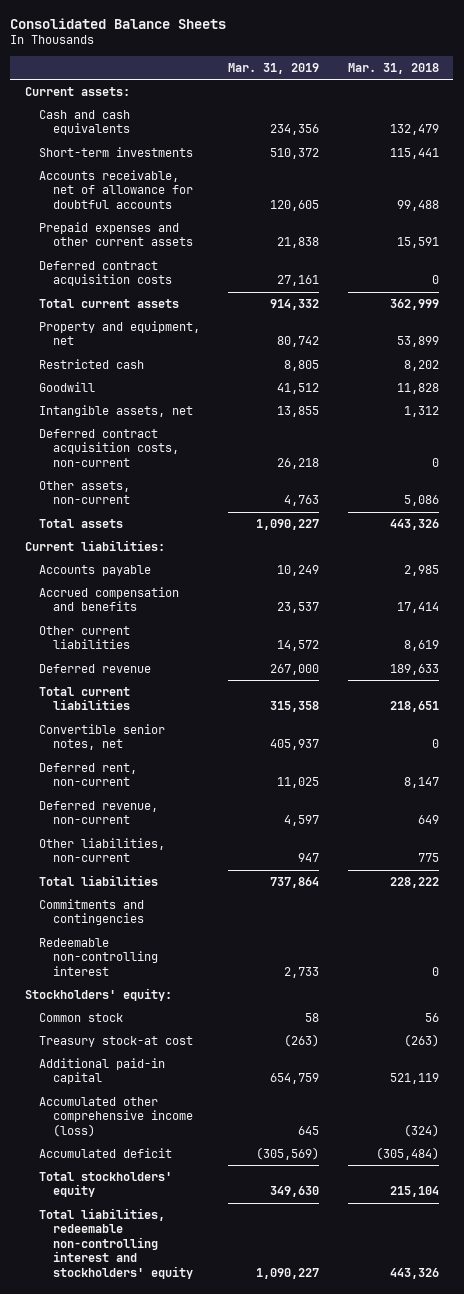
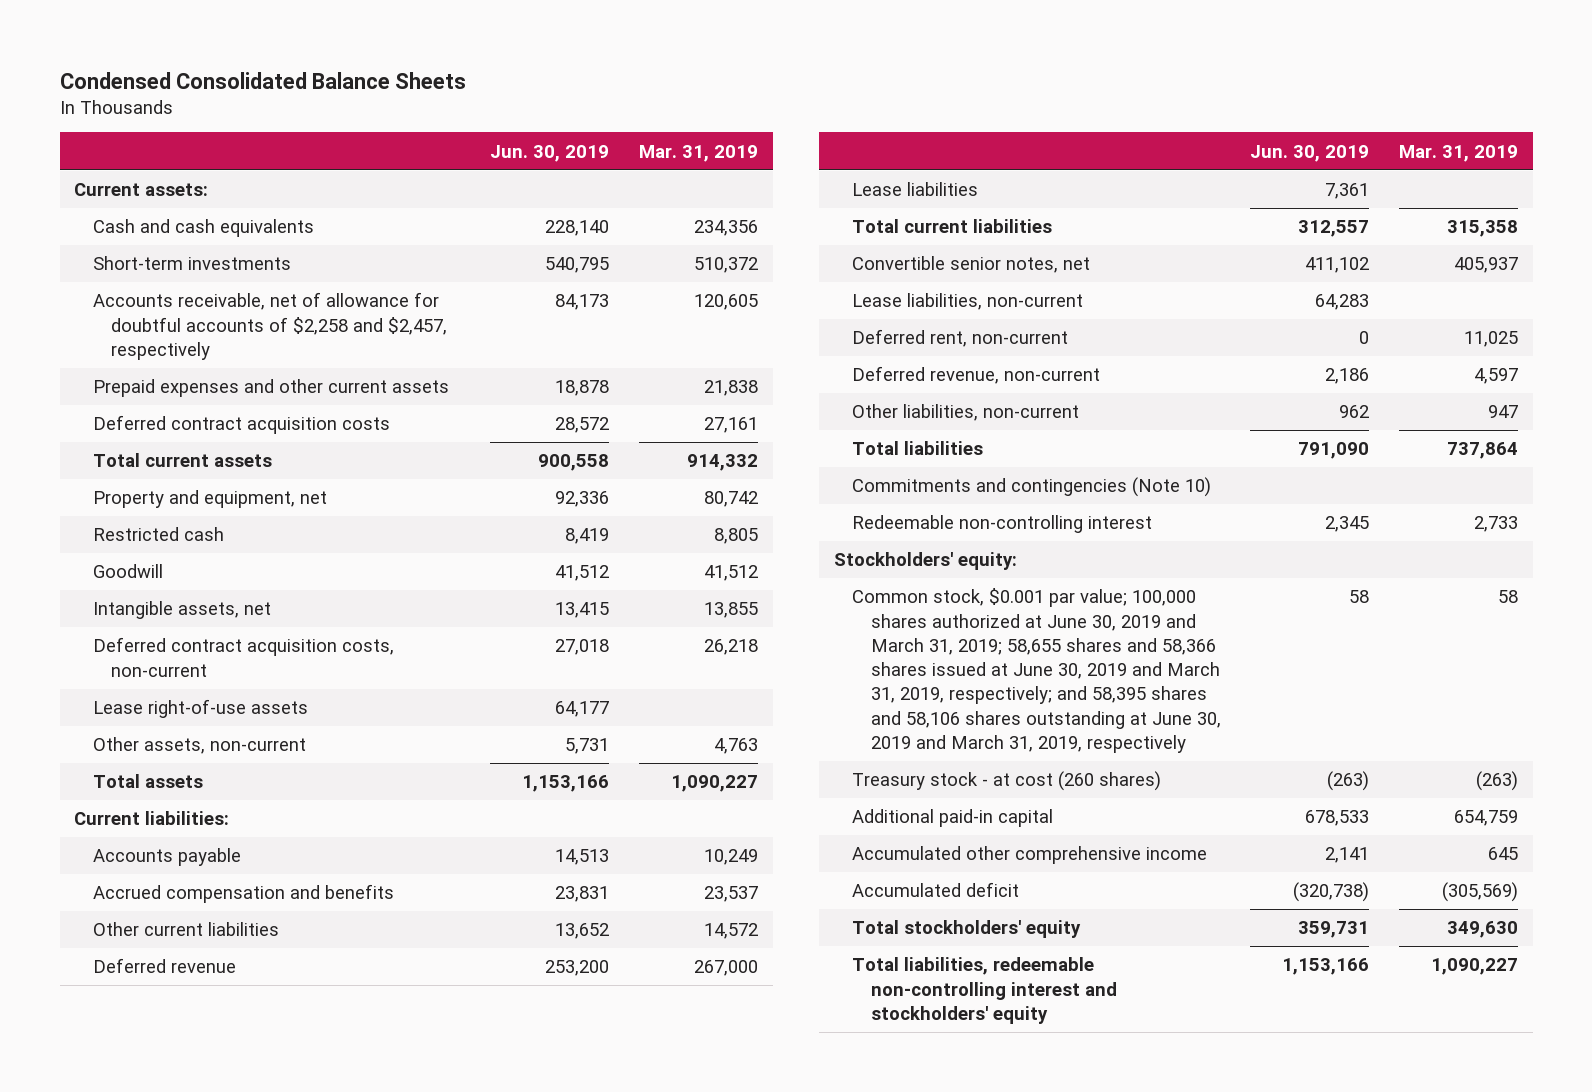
[10,17,227,29] Consolidated Balance Sheets -> [59,71,466,89] Condensed Consolidated Balance Sheets
[348,62,440,74] Mar. 31, 2018 -> none
none -> [490,144,610,162] Jun. 30, 2019
[38,169,193,209] Accounts receivable, net of allowance for doubtful accounts -> [92,292,447,360] Accounts receivable, net of allowance for doubtful accounts of $2,258 and $2,457, respectively
none -> [92,699,308,719] Lease right-of-use assets
none -> [852,182,979,197] Lease liabilities
none -> [852,293,1084,311] Lease liabilities, non-current
[38,898,144,926] Commitments and contingencies -> [852,477,1212,498] Commitments and contingencies (Note 10)
[38,1012,123,1022] Common stock -> [852,588,1221,753] Common stock, $0.001 par value; 100,000 shares authorized at June 30, 2019 and March 31, 2019; 58,655 shares and 58,366 shares issued at June 30, 2019 and March 31, 2019, respectively; and 58,395 shares and 58,106 shares outstanding at June 30, 2019 and March 31, 2019, respectively
[38,1035,193,1047] Treasury stock-at cost -> [852,771,1162,792] Treasury stock - at cost (260 shares)
[38,1096,193,1137] Accumulated other comprehensive income (loss) -> [852,846,1208,865] Accumulated other comprehensive income

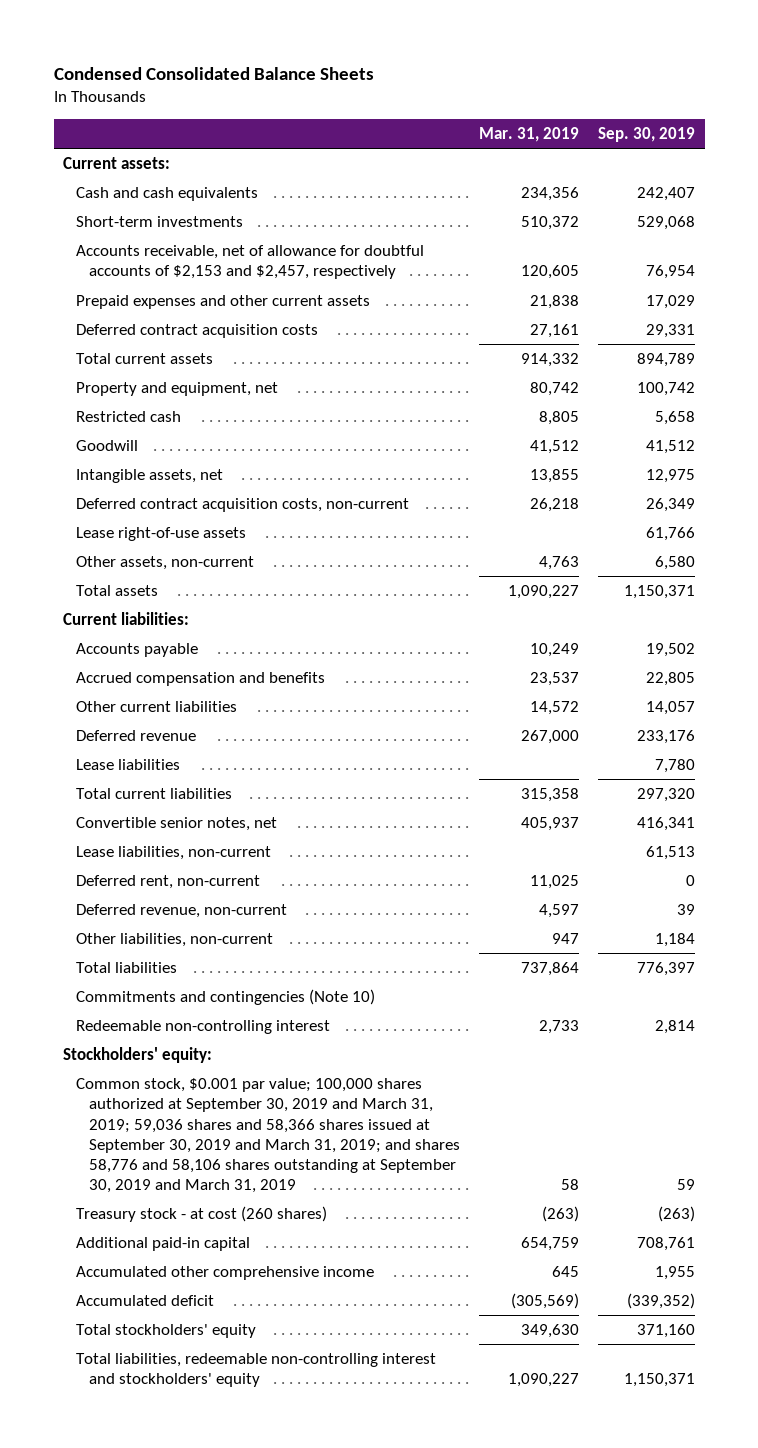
[490,144,610,162] Jun. 30, 2019 -> none
none -> [598,126,696,142] Sep. 30, 2019
[92,292,447,360] Accounts receivable, net of allowance for doubtful accounts of $2,258 and $2,457, respectively -> [76,245,425,280] Accounts receivable, net of allowance for doubtful accounts of $2,153 and $2,457, respectively
[852,588,1221,753] Common stock, $0.001 par value; 100,000 shares authorized at June 30, 2019 and March 31, 2019; 58,655 shares and 58,366 shares issued at June 30, 2019 and March 31, 2019, respectively; and 58,395 shares and 58,106 shares outstanding at June 30, 2019 and March 31, 2019, respectively -> [76,1078,460,1194] Common stock, $0.001 par value; 100,000 shares authorized at September 30, 2019 and March 31, 2019; 59,036 shares and 58,366 shares issued at September 30, 2019 and March 31, 2019; and shares 58,776 and 58,106 shares outstanding at September 30, 2019 and March 31, 2019

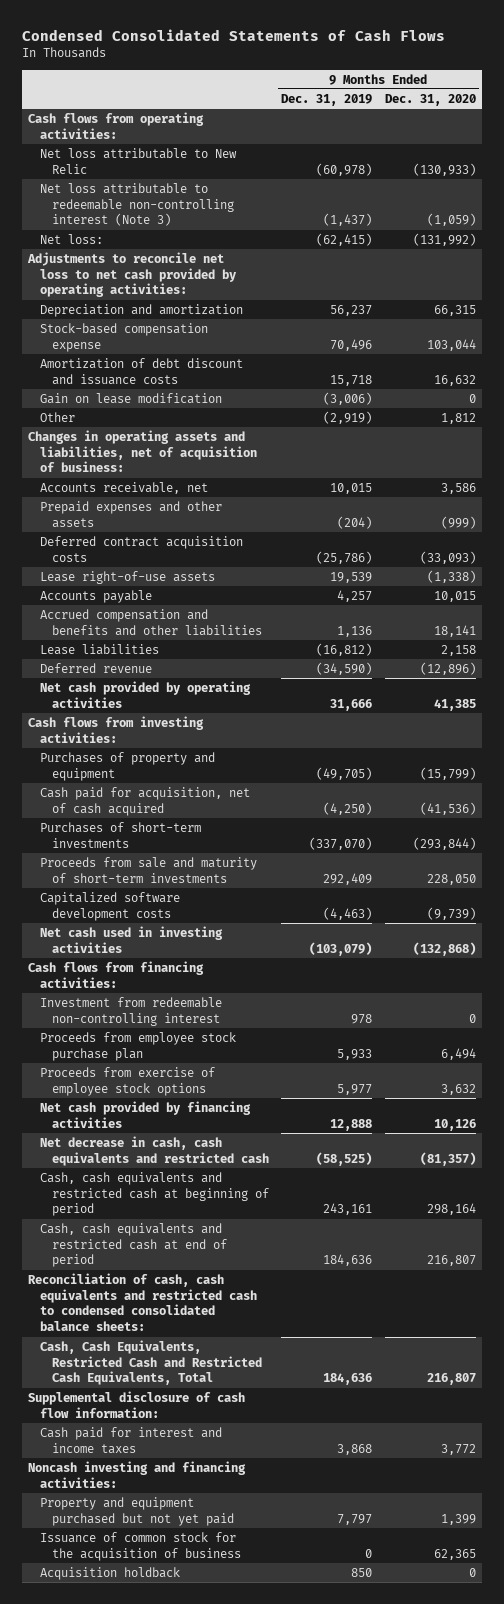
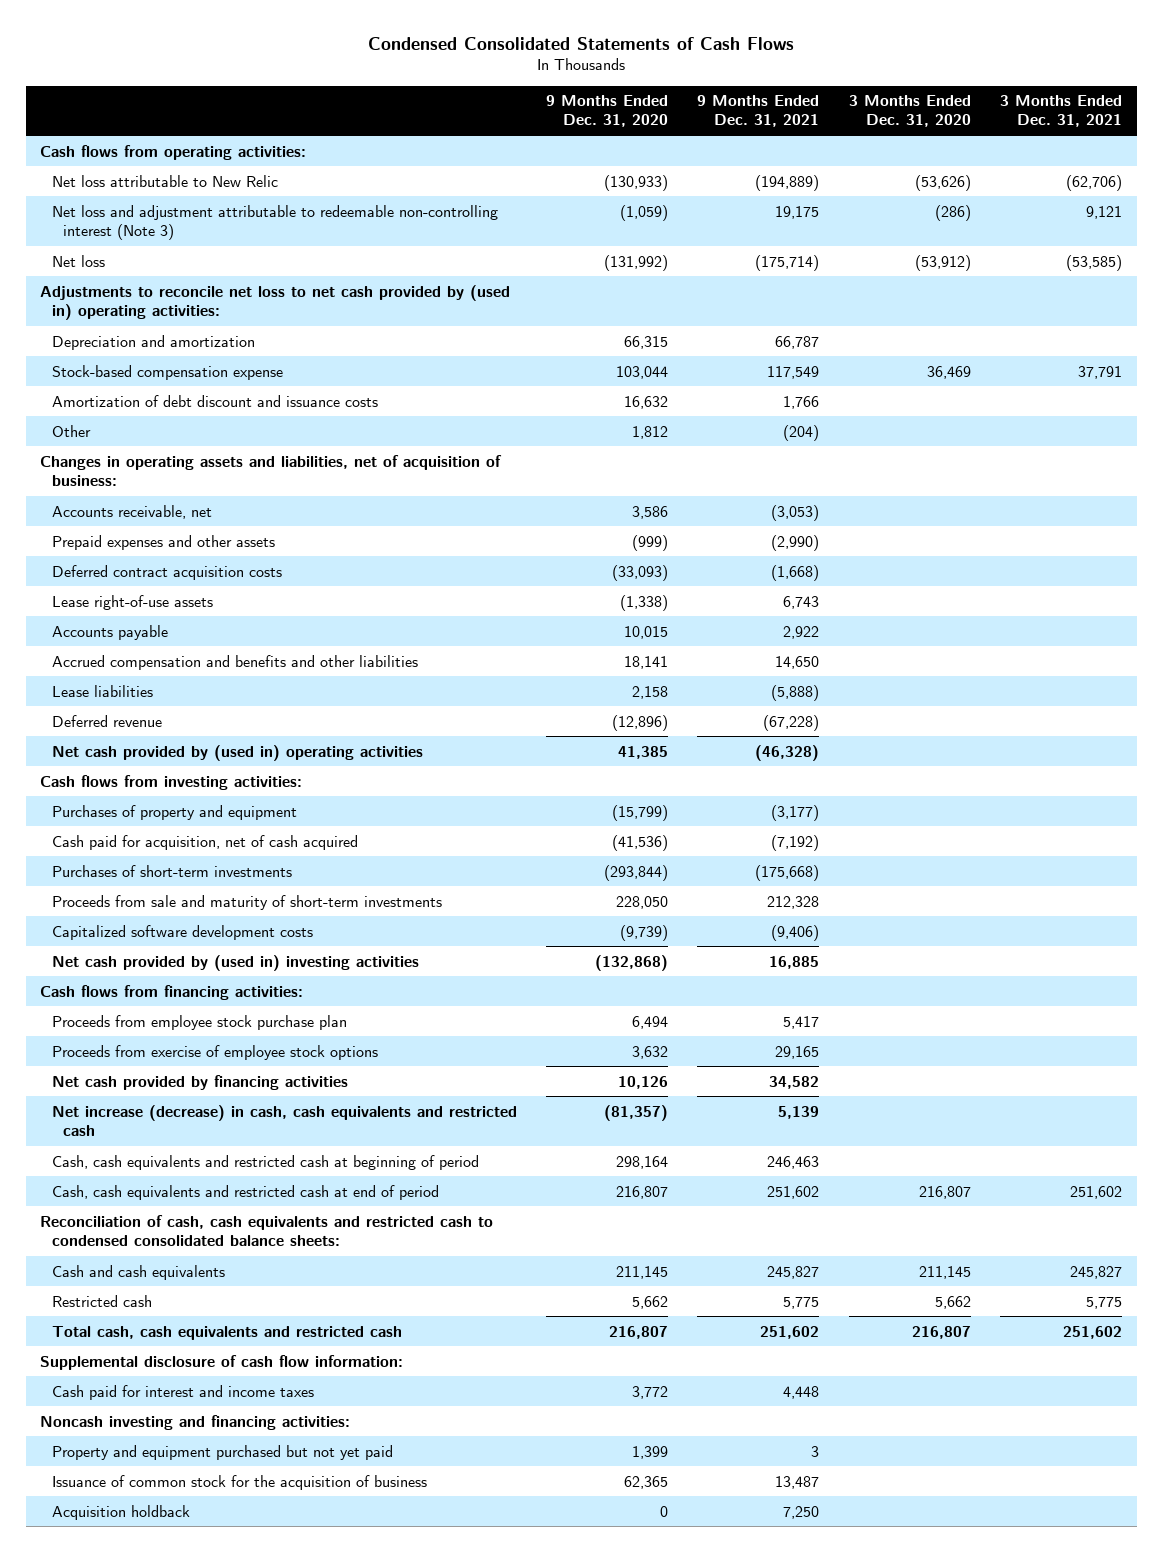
[281,93,373,106] Dec. 31, 2019 -> none
none -> [697,95,820,128] 9 Months Ended Dec. 31, 2021
none -> [848,95,971,128] 3 Months Ended Dec. 31, 2020
none -> [1000,95,1123,128] 3 Months Ended Dec. 31, 2021
[40,182,234,227] Net loss attributable to redeemable non-controlling interest (Note 3) -> [51,204,498,240] Net loss and adjustment attributable to redeemable non-controlling interest (Note 3)
[40,233,104,244] Net loss: -> [51,254,105,267] Net loss
[27,251,238,298] Adjustments to reconcile net loss to net cash provided by operating activities: -> [40,284,511,320] Adjustments to reconcile net loss to net cash provided by (used in) operating activities:
[40,392,223,404] Gain on lease modification -> none
[40,680,252,708] Net cash provided by operating activities -> [51,744,423,761] Net cash provided by (used in) operating activities
[40,925,224,953] Net cash used in investing activities -> [51,954,419,971] Net cash provided by (used in) investing activities
[40,996,223,1026] Investment from redeemable non-controlling interest -> none
[40,1135,269,1166] Net decrease in cash, cash equivalents and restricted cash -> [51,1104,517,1136] Net increase (decrease) in cash, cash equivalents and restricted cash
none -> [51,1264,225,1280] Cash and cash equivalents
none -> [51,1294,152,1307] Restricted cash
[40,1339,262,1386] Cash, Cash Equivalents, Restricted Cash and Restricted Cash Equivalents, Total -> [51,1325,402,1340] Total cash, cash equivalents and restricted cash

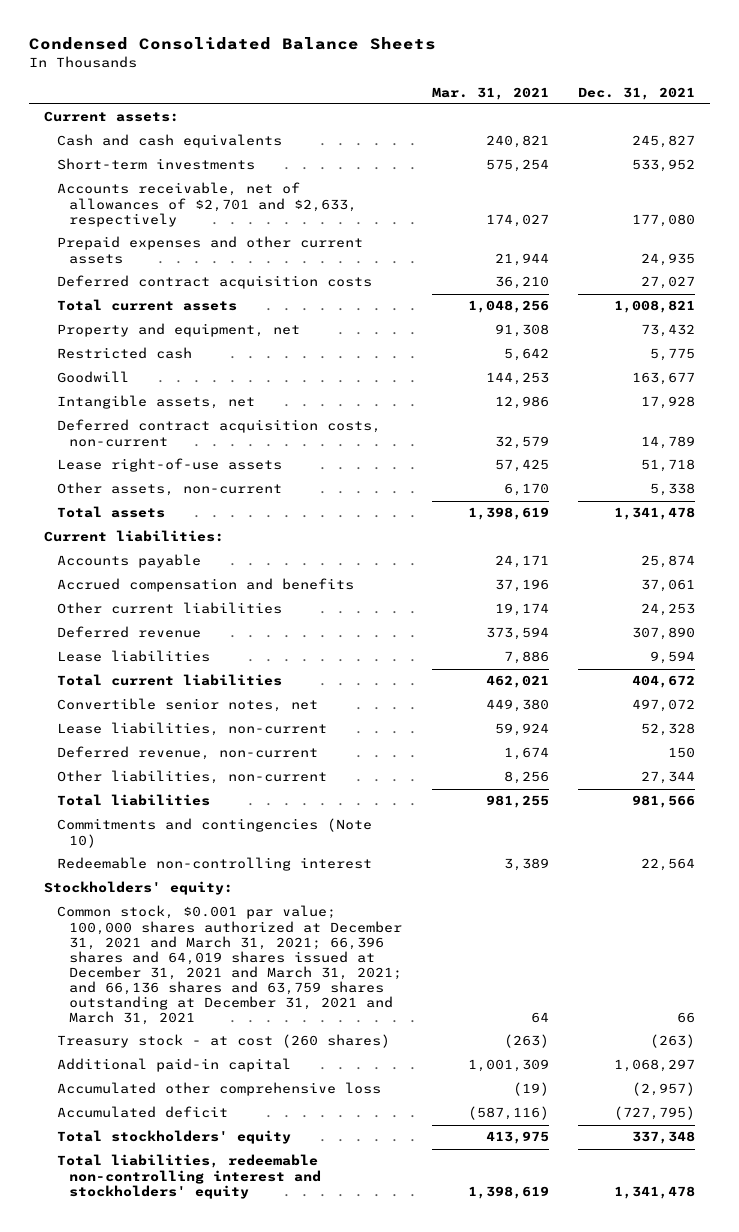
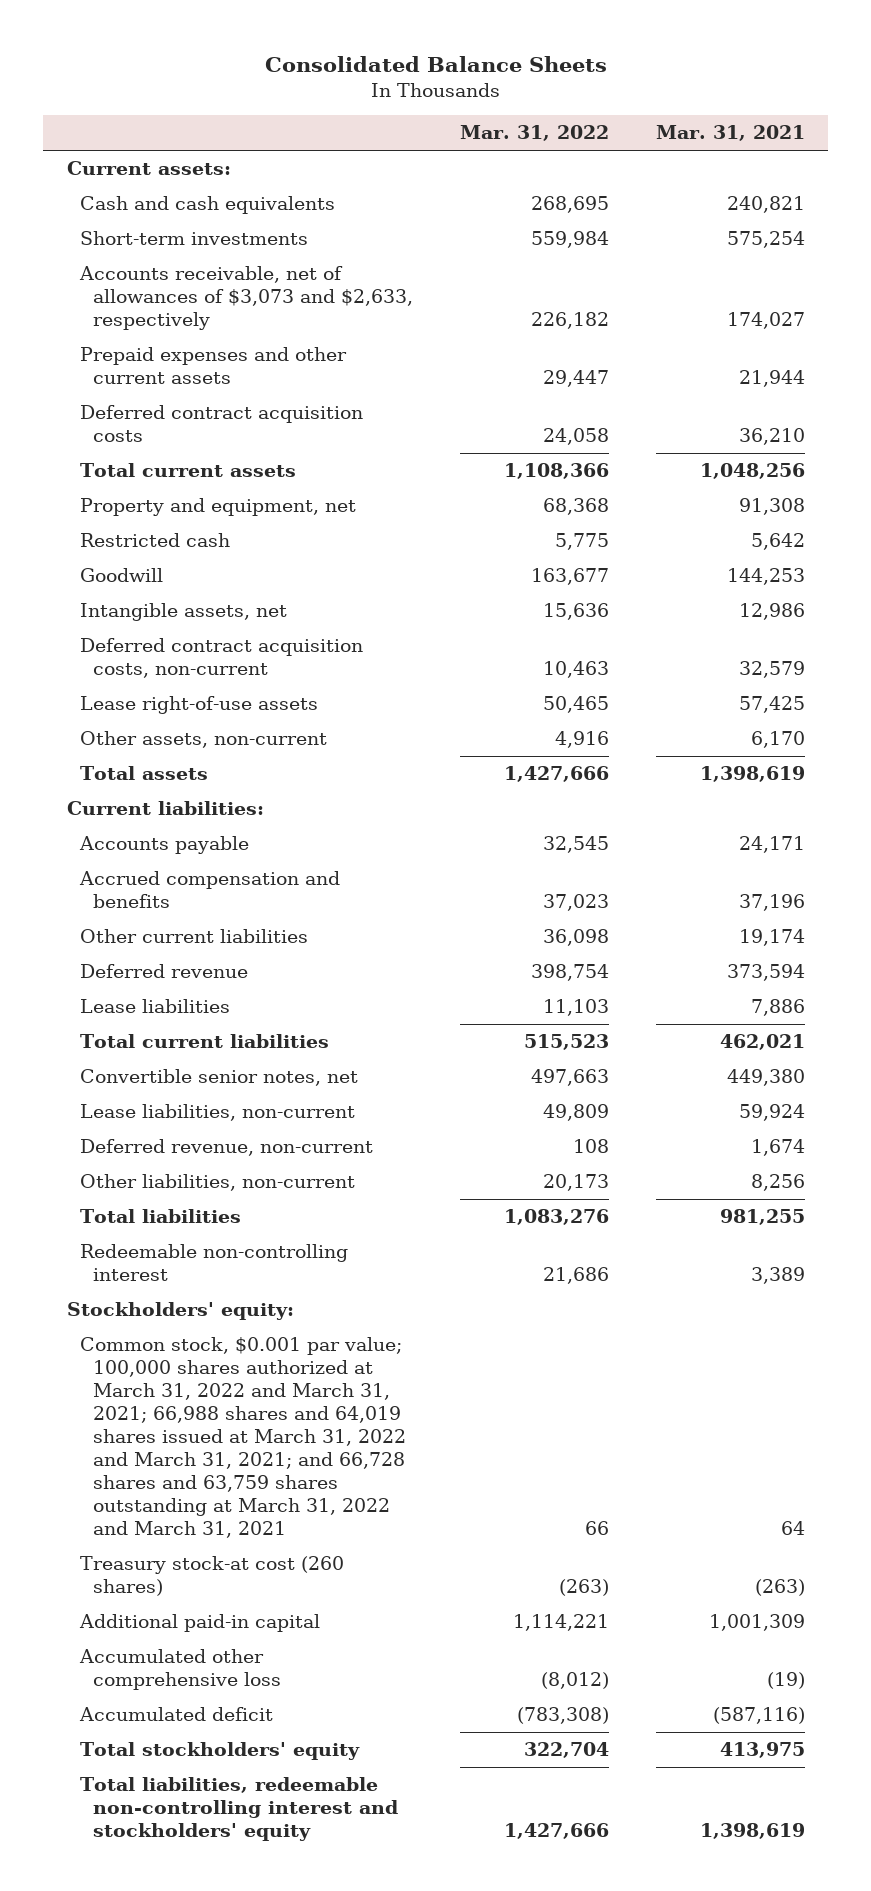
[29,37,437,51] Condensed Consolidated Balance Sheets -> [264,55,607,72] Consolidated Balance Sheets
[578,86,696,100] Dec. 31, 2021 -> none
none -> [459,125,609,142] Mar. 31, 2022
[56,182,358,227] Accounts receivable, net of allowances of $2,701 and $2,633, respectively -> [78,266,413,331] Accounts receivable, net of allowances of $3,073 and $2,633, respectively
[56,818,372,848] Commitments and contingencies (Note 10) -> none
[56,905,403,1026] Common stock, $0.001 par value; 100,000 shares authorized at December 31, 2021 and March 31, 2021; 66,396 shares and 64,019 shares issued at December 31, 2021 and March 31, 2021; and 66,136 shares and 63,759 shares outstanding at December 31, 2021 and March 31, 2021 -> [79,1337,406,1538] Common stock, $0.001 par value; 100,000 shares authorized at March 31, 2022 and March 31, 2021; 66,988 shares and 64,019 shares issued at March 31, 2022 and March 31, 2021; and 66,728 shares and 63,759 shares outstanding at March 31, 2022 and March 31, 2021
[56,1034,390,1049] Treasury stock - at cost (260 shares) -> [79,1556,344,1597] Treasury stock-at cost (260 shares)

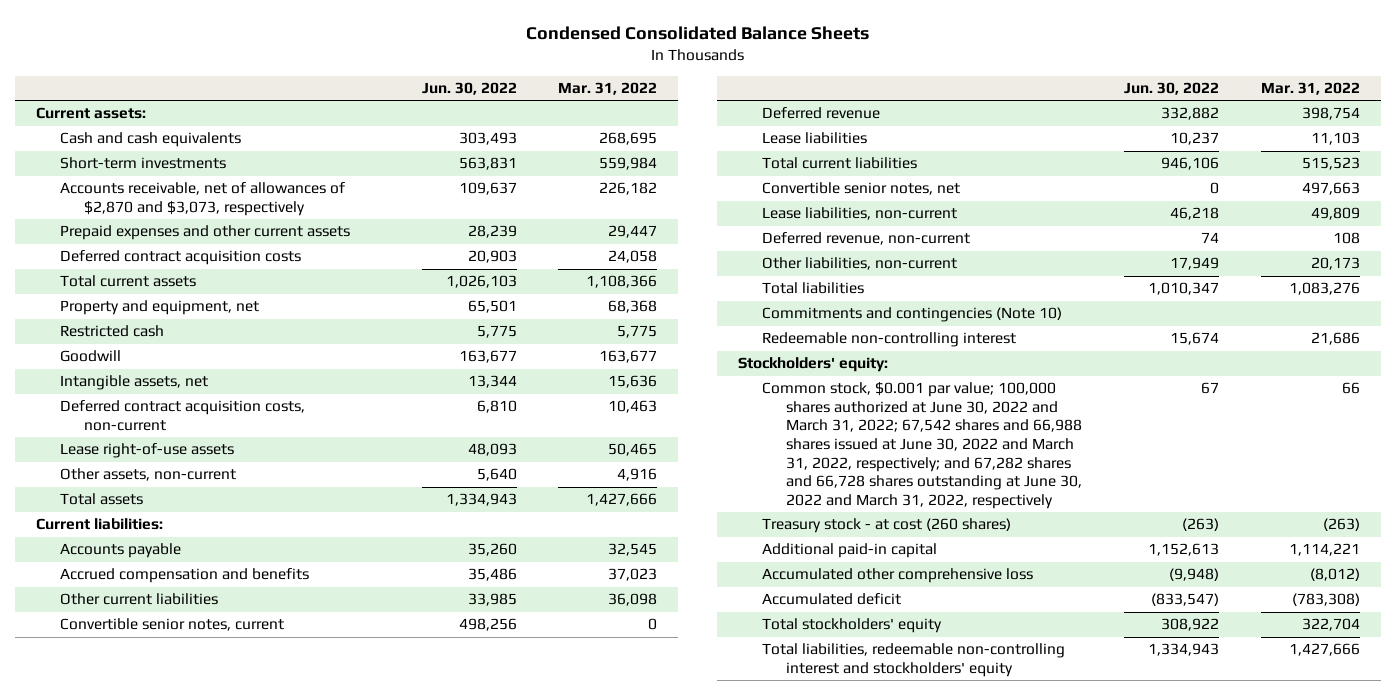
[264,55,607,72] Consolidated Balance Sheets -> [525,26,869,41] Condensed Consolidated Balance Sheets
[655,125,805,142] Mar. 31, 2021 -> none
none -> [421,82,517,96] Jun. 30, 2022
[78,266,413,331] Accounts receivable, net of allowances of $3,073 and $2,633, respectively -> [59,182,345,216] Accounts receivable, net of allowances of $2,870 and $3,073, respectively
none -> [59,618,284,632] Convertible senior notes, current
none -> [762,307,1063,323] Commitments and contingencies (Note 10)
[79,1337,406,1538] Common stock, $0.001 par value; 100,000 shares authorized at March 31, 2022 and March 31, 2021; 66,988 shares and 64,019 shares issued at March 31, 2022 and March 31, 2021; and 66,728 shares and 63,759 shares outstanding at March 31, 2022 and March 31, 2021 -> [762,382,1082,509] Common stock, $0.001 par value; 100,000 shares authorized at June 30, 2022 and March 31, 2022; 67,542 shares and 66,988 shares issued at June 30, 2022 and March 31, 2022, respectively; and 67,282 shares and 66,728 shares outstanding at June 30, 2022 and March 31, 2022, respectively
[79,1556,344,1597] Treasury stock-at cost (260 shares) -> [762,518,1012,534] Treasury stock - at cost (260 shares)

